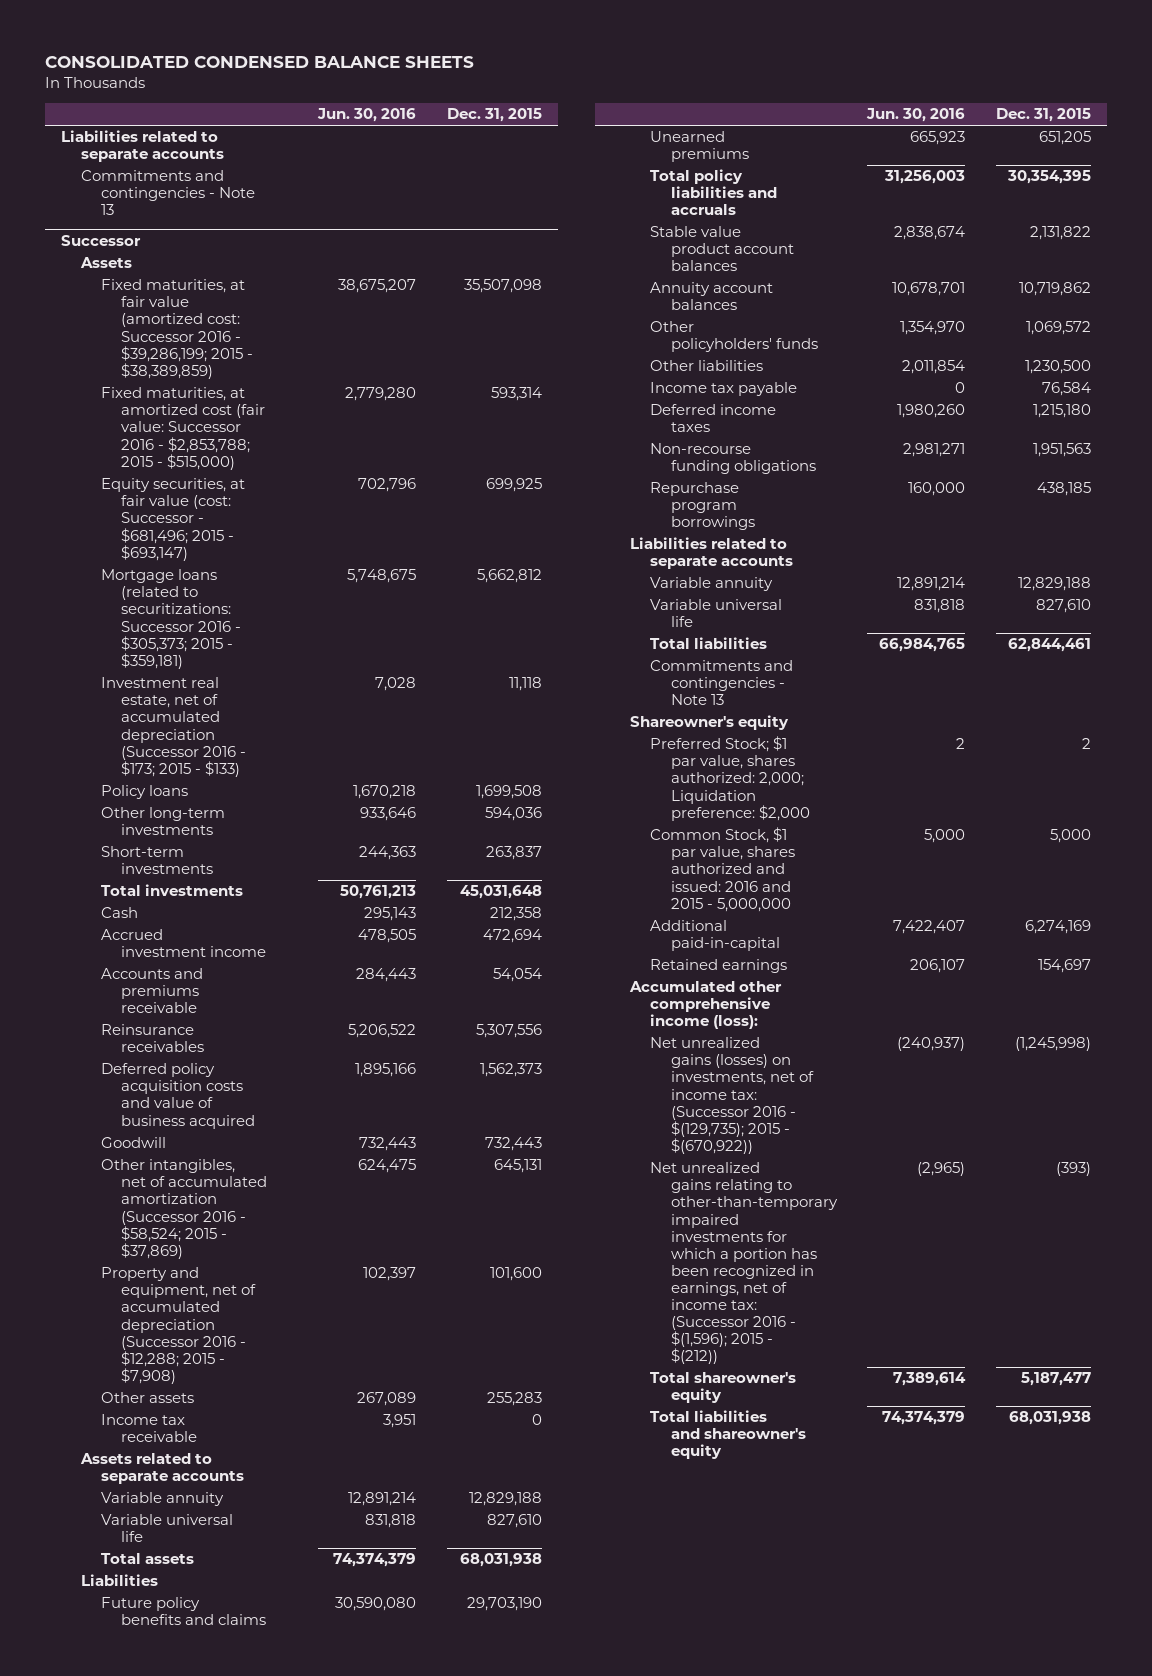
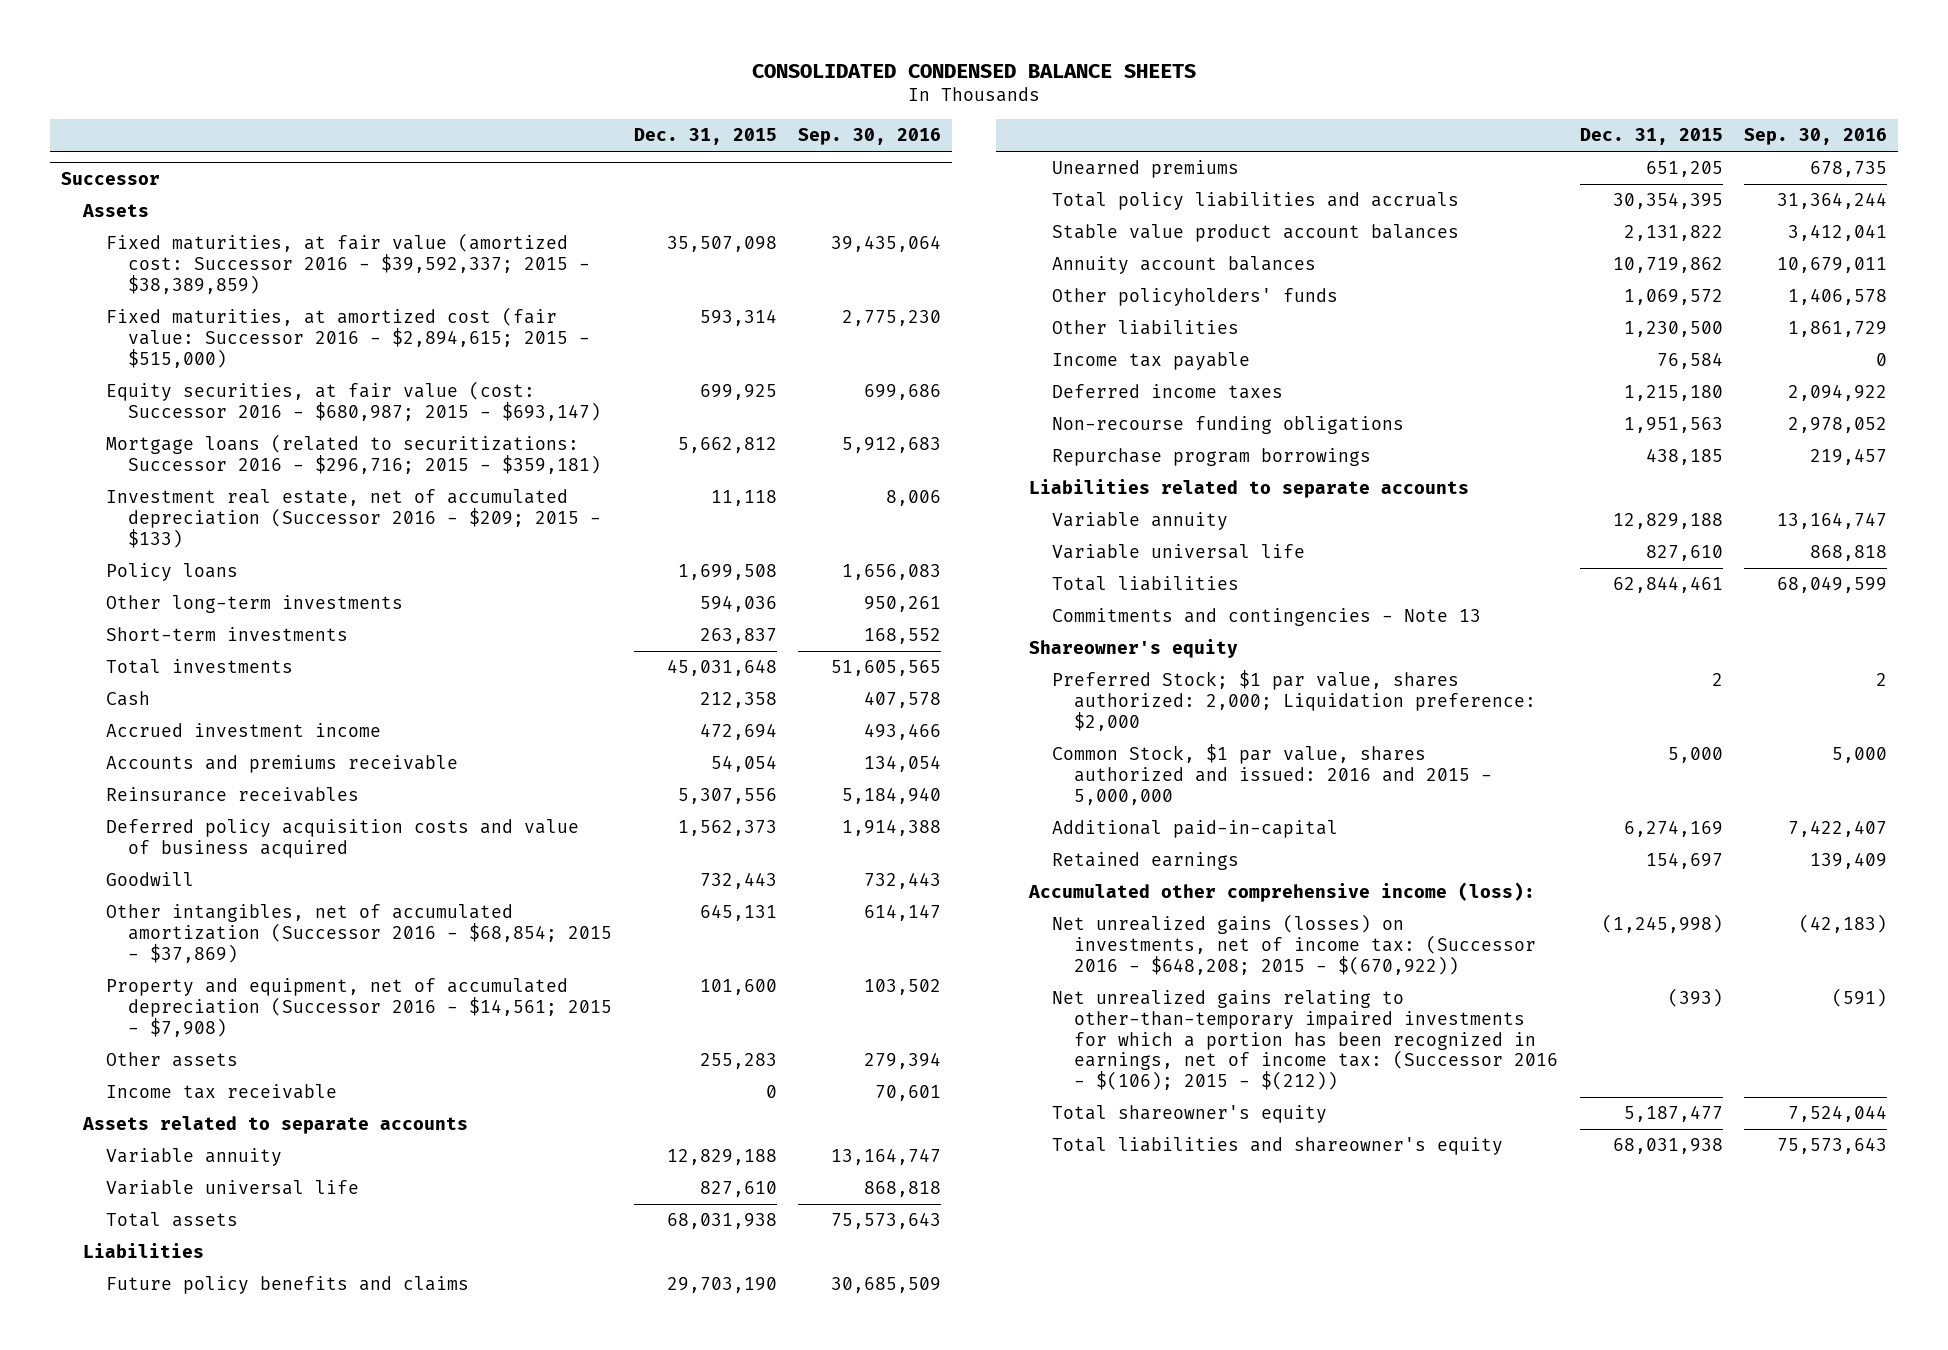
[317,108,417,123] Jun. 30, 2016 -> none
none -> [798,128,942,146] Sep. 30, 2016
[60,130,224,163] Liabilities related to separate accounts -> none
[80,170,256,216] Commitments and contingencies - Note 13 -> none
[101,279,254,379] Fixed maturities, at fair value (amortized cost: Successor 2016 - $39,286,199; 2015 - $38,389,859) -> [105,233,591,294] Fixed maturities, at fair value (amortized cost: Successor 2016 - $39,592,337; 2015 - $38,389,859)
[101,387,266,470] Fixed maturities, at amortized cost (fair value: Successor 2016 - $2,853,788; 2015 - $515,000) -> [105,307,591,368] Fixed maturities, at amortized cost (fair value: Successor 2016 - $2,894,615; 2015 - $515,000)
[101,478,246,561] Equity securities, at fair value (cost: Successor - $681,496; 2015 - $693,147) -> [105,381,602,422] Equity securities, at fair value (cost: Successor 2016 - $680,987; 2015 - $693,147)
[101,569,242,669] Mortgage loans (related to securitizations: Successor 2016 - $305,373; 2015 - $359,181) -> [105,434,602,475] Mortgage loans (related to securitizations: Successor 2016 - $296,716; 2015 - $359,181)
[101,677,247,777] Investment real estate, net of accumulated depreciation (Successor 2016 - $173; 2015 - $133) -> [105,489,602,548] Investment real estate, net of accumulated depreciation (Successor 2016 - $209; 2015 - $133)
[101,1159,268,1259] Other intangibles, net of accumulated amortization (Successor 2016 - $58,524; 2015 - $37,869) -> [105,904,613,963] Other intangibles, net of accumulated amortization (Successor 2016 - $68,854; 2015 - $37,869)
[101,1267,257,1384] Property and equipment, net of accumulated depreciation (Successor 2016 - $12,288; 2015 - $7,908) -> [105,978,613,1037] Property and equipment, net of accumulated depreciation (Successor 2016 - $14,561; 2015 - $7,908)
[650,1037,814,1154] Net unrealized gains (losses) on investments, net of income tax: (Successor 2016 - $(129,735); 2015 - $(670,922)) -> [1051,914,1537,975] Net unrealized gains (losses) on investments, net of income tax: (Successor 2016 - $648,208; 2015 - $(670,922))
[650,1162,838,1365] Net unrealized gains relating to other-than-temporary impaired investments for which a portion has been recognized in earnings, net of income tax: (Successor 2016 - $(1,596); 2015 - $(212)) -> [1051,990,1559,1091] Net unrealized gains relating to other-than-temporary impaired investments for which a portion has been recognized in earnings, net of income tax: (Successor 2016 - $(106); 2015 - $(212))

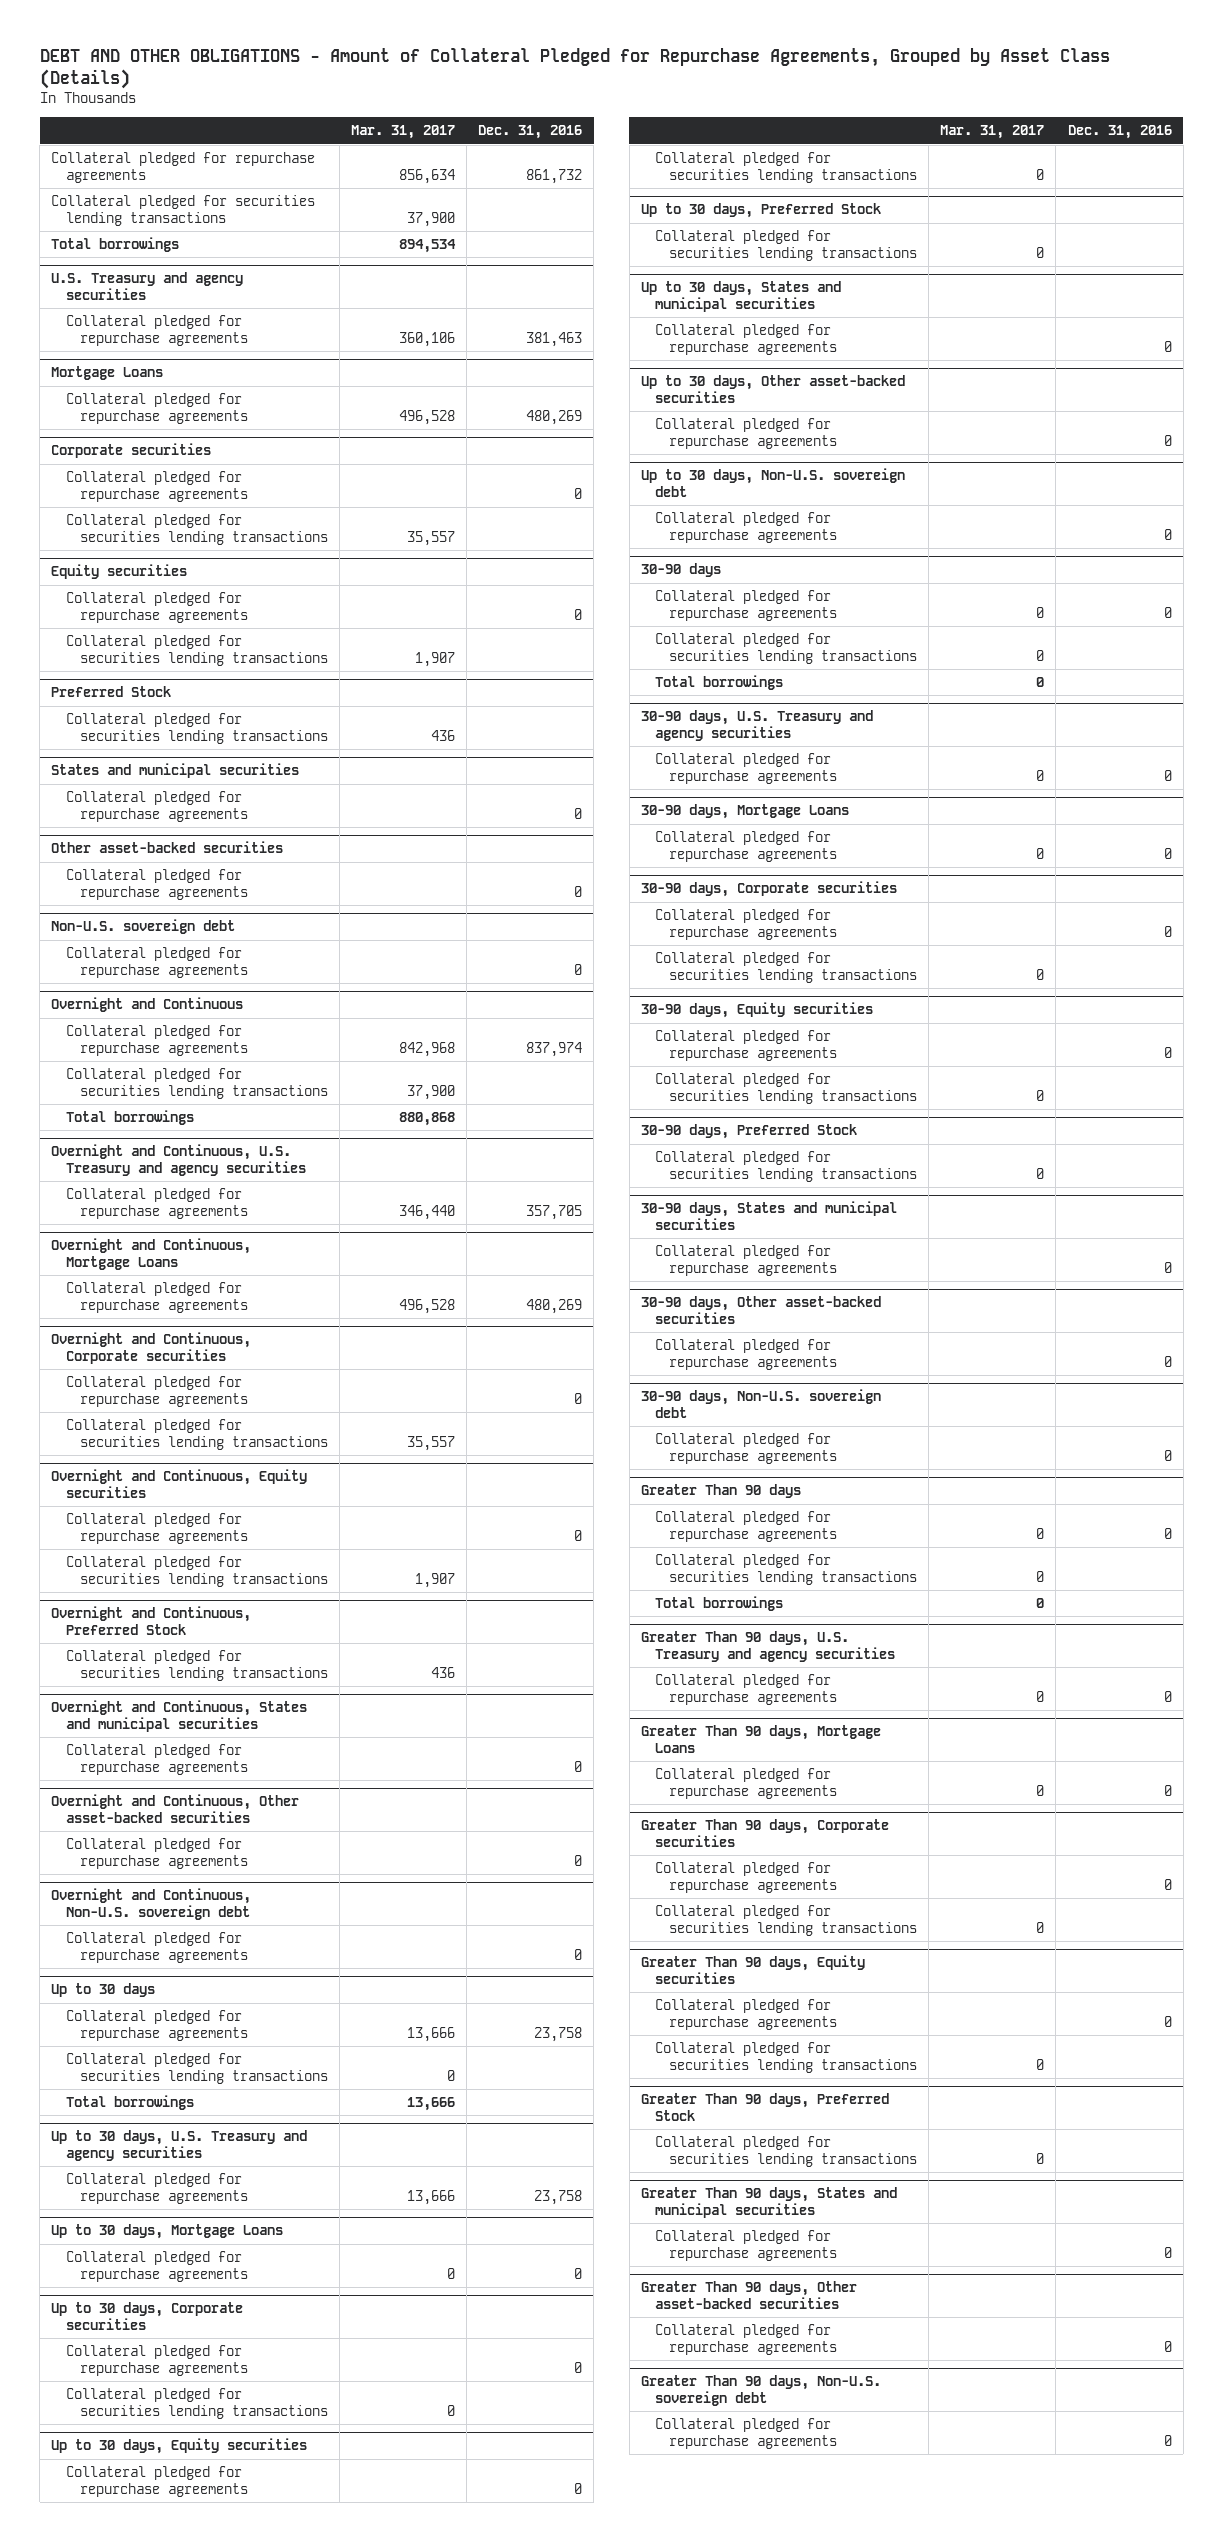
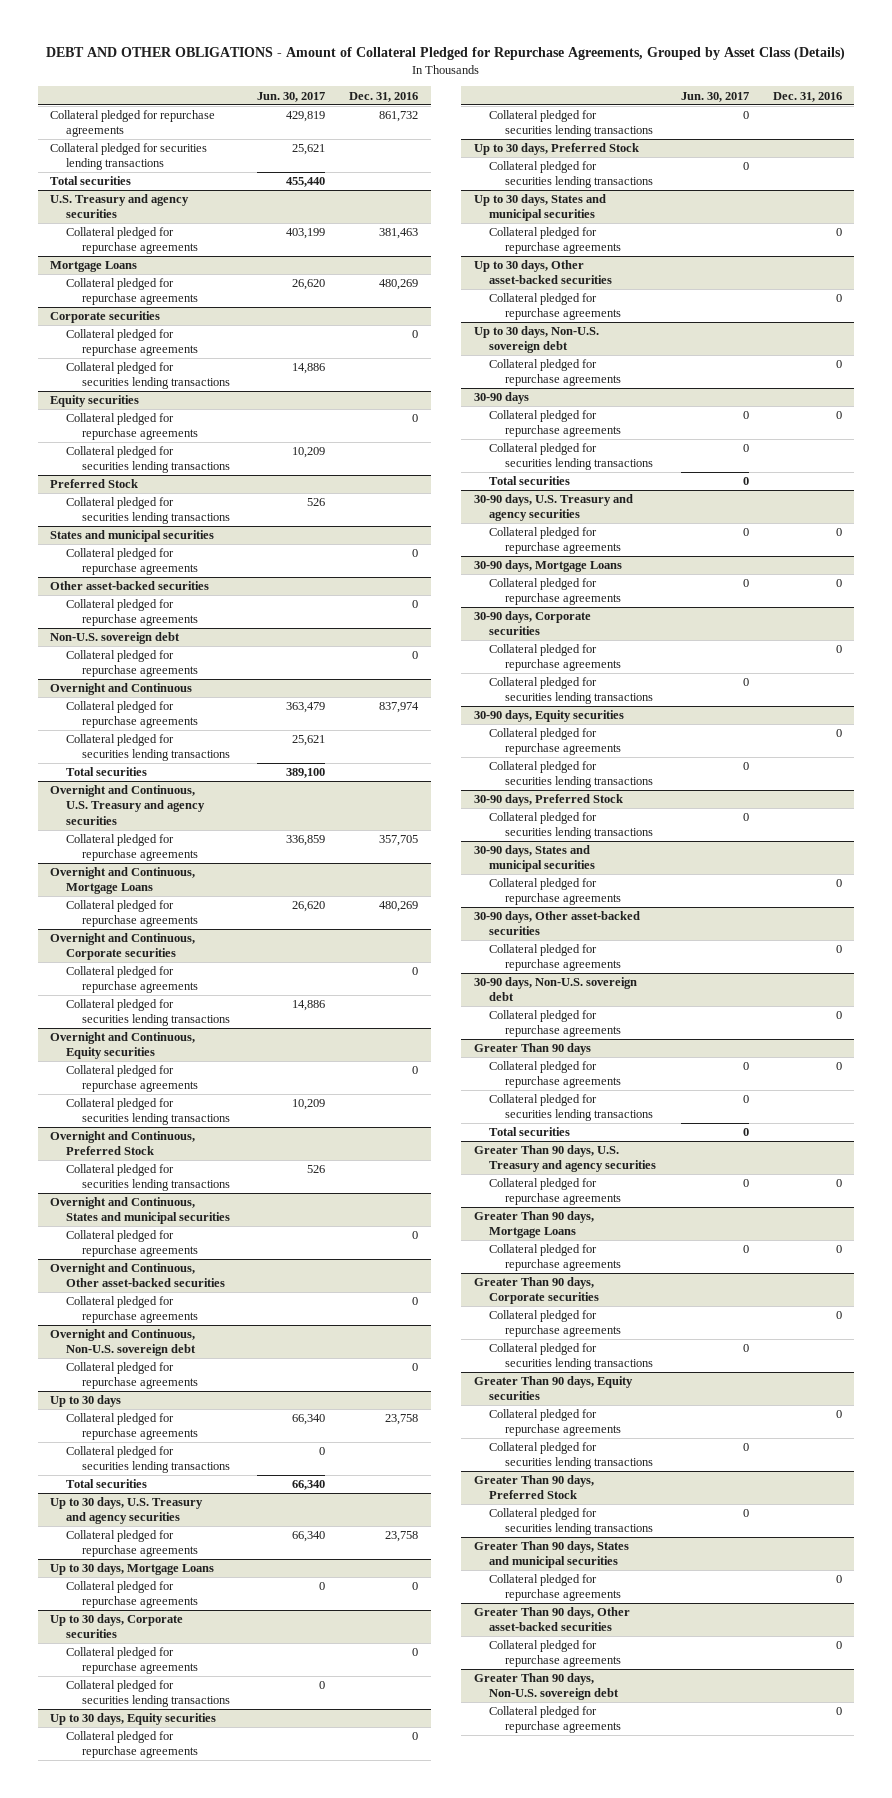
[350,125,455,140] Mar. 31, 2017 -> none
none -> [257,91,326,102] Jun. 30, 2017
[51,237,180,253] Total borrowings -> [50,176,132,186] Total securities
[65,1110,194,1126] Total borrowings -> [66,767,148,777] Total securities
[65,2095,194,2111] Total borrowings -> [66,1479,148,1489] Total securities
[655,675,784,691] Total borrowings -> [489,476,571,486] Total securities
[655,1596,784,1612] Total borrowings -> [489,1127,571,1137] Total securities

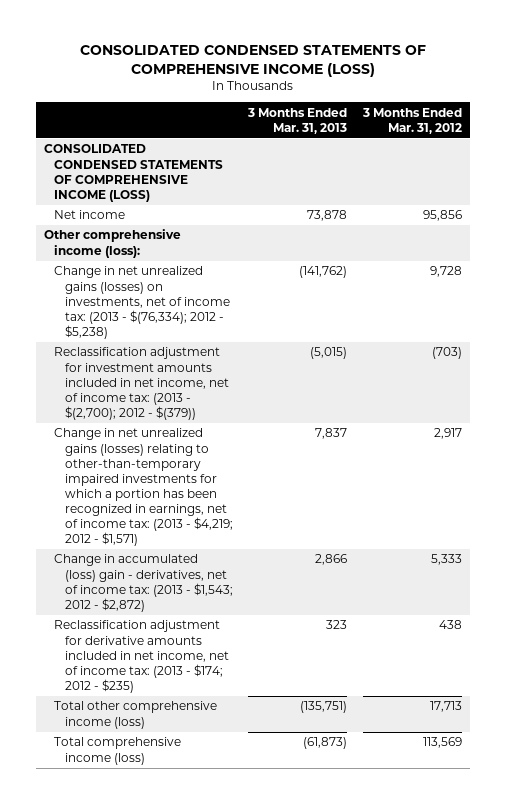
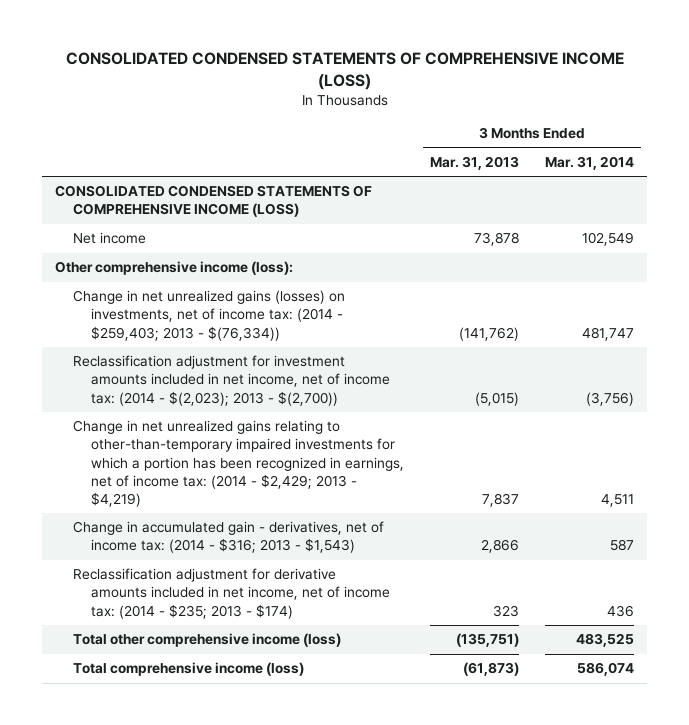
[361,107,462,134] 3 Months Ended Mar. 31, 2012 -> none
none -> [545,155,635,170] Mar. 31, 2014
[54,266,231,339] Change in net unrealized gains (losses) on investments, net of income tax: (2013 - $(76,334); 2012 - $5,238) -> [73,290,346,341] Change in net unrealized gains (losses) on investments, net of income tax: (2014 - $259,403; 2013 - $(76,334))
[54,347,230,420] Reclassification adjustment for investment amounts included in net income, net of income tax: (2013 - $(2,700); 2012 - $(379)) -> [73,355,390,406] Reclassification adjustment for investment amounts included in net income, net of income tax: (2014 - $(2,023); 2013 - $(2,700))
[54,428,234,547] Change in net unrealized gains (losses) relating to other-than-temporary impaired investments for which a portion has been recognized in earnings, net of income tax: (2013 - $4,219; 2012 - $1,571) -> [73,420,404,508] Change in net unrealized gains relating to other-than-temporary impaired investments for which a portion has been recognized in earnings, net of income tax: (2014 - $2,429; 2013 - $4,219)
[54,554,234,612] Change in accumulated (loss) gain - derivatives, net of income tax: (2013 - $1,543; 2012 - $2,872) -> [73,521,385,554] Change in accumulated gain - derivatives, net of income tax: (2014 - $316; 2013 - $1,543)
[54,620,230,693] Reclassification adjustment for derivative amounts included in net income, net of income tax: (2013 - $174; 2012 - $235) -> [73,568,390,619] Reclassification adjustment for derivative amounts included in net income, net of income tax: (2014 - $235; 2013 - $174)

